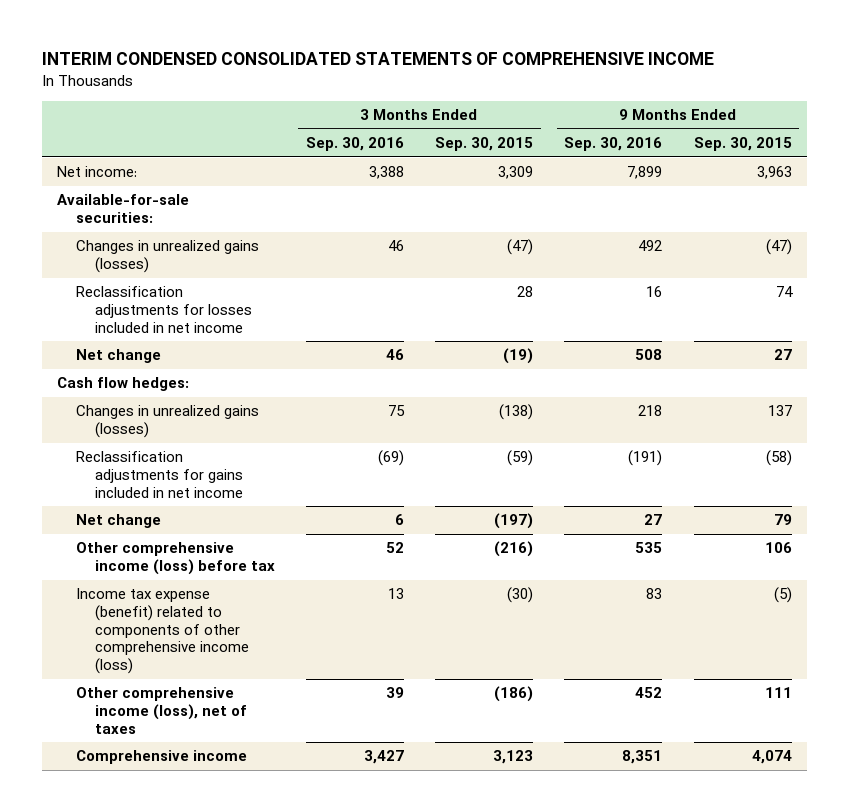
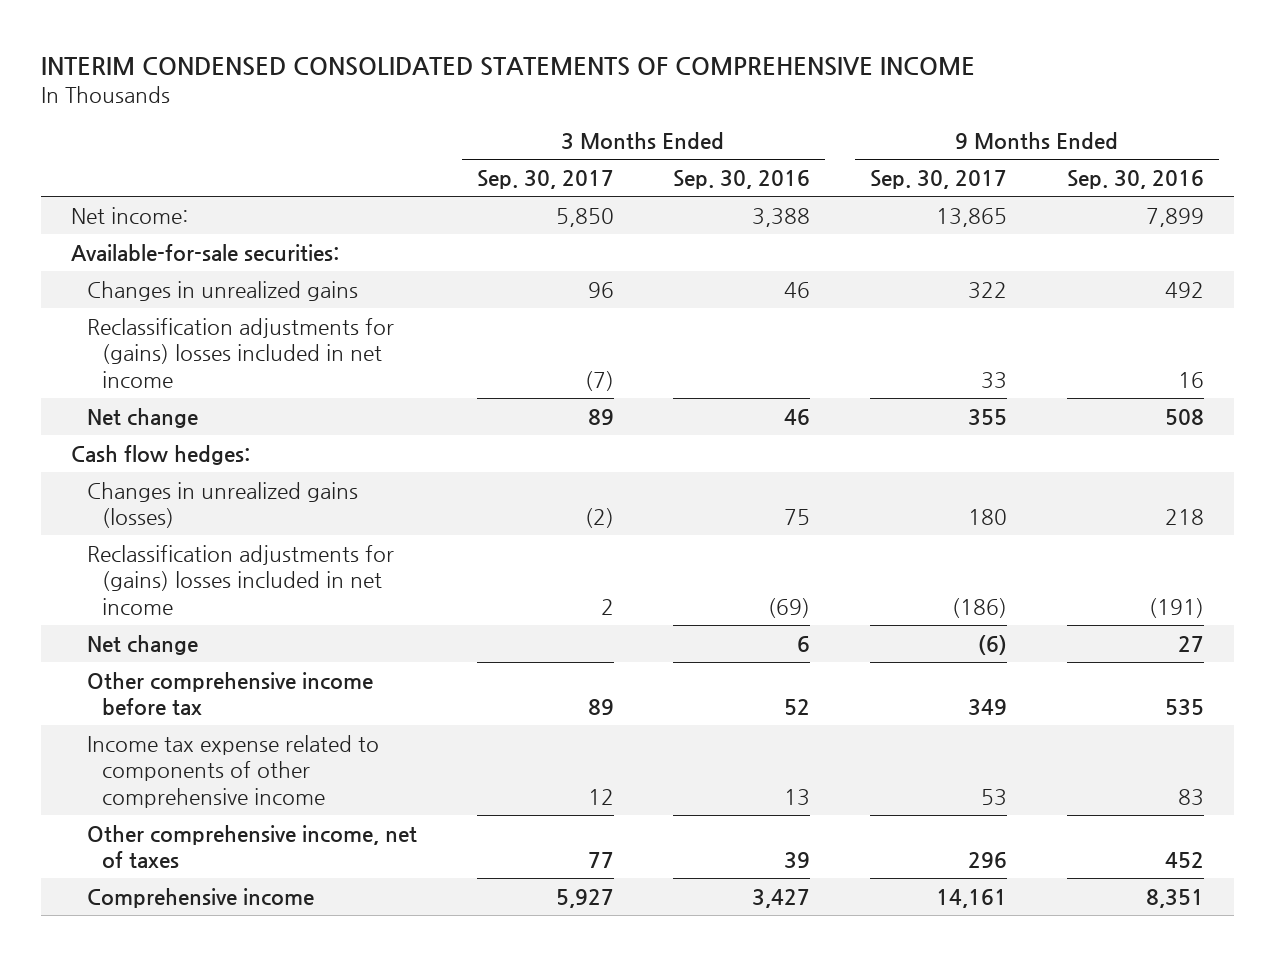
[435,137,534,152] Sep. 30, 2015 -> none
[693,137,792,152] Sep. 30, 2015 -> none
none -> [476,170,614,190] Sep. 30, 2017
none -> [870,170,1008,190] Sep. 30, 2017
[76,240,260,274] Changes in unrealized gains (losses) -> [86,280,358,301] Changes in unrealized gains
[76,286,252,333] Reclassification adjustments for losses included in net income -> [86,317,394,388] Reclassification adjustments for (gains) losses included in net income
[76,451,243,498] Reclassification adjustments for gains included in net income -> [86,544,394,615] Reclassification adjustments for (gains) losses included in net income
[76,542,275,576] Other comprehensive income (loss) before tax -> [86,671,373,716] Other comprehensive income before tax
[76,588,249,675] Income tax expense (benefit) related to components of other comprehensive income (loss) -> [86,734,379,808] Income tax expense related to components of other comprehensive income
[76,687,247,734] Other comprehensive income (loss), net of taxes -> [86,824,417,869] Other comprehensive income, net of taxes

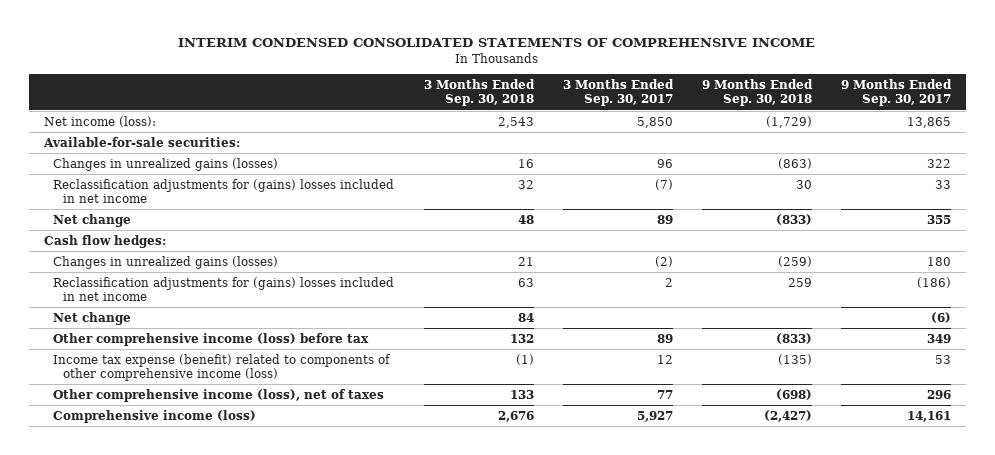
[673,170,811,190] Sep. 30, 2016 -> none
[1066,170,1204,190] Sep. 30, 2016 -> none
none -> [423,78,535,107] 3 Months Ended Sep. 30, 2018
none -> [701,78,813,107] 9 Months Ended Sep. 30, 2018
[71,206,189,224] Net income: -> [43,115,156,127] Net income (loss):
[86,280,358,301] Changes in unrealized gains -> [53,157,279,171] Changes in unrealized gains (losses)
[86,671,373,716] Other comprehensive income before tax -> [53,332,370,346] Other comprehensive income (loss) before tax
[86,734,379,808] Income tax expense related to components of other comprehensive income -> [53,353,392,382] Income tax expense (benefit) related to components of other comprehensive income (loss)
[86,824,417,869] Other comprehensive income, net of taxes -> [53,388,385,402] Other comprehensive income (loss), net of taxes
[86,887,314,908] Comprehensive income -> [53,409,257,423] Comprehensive income (loss)

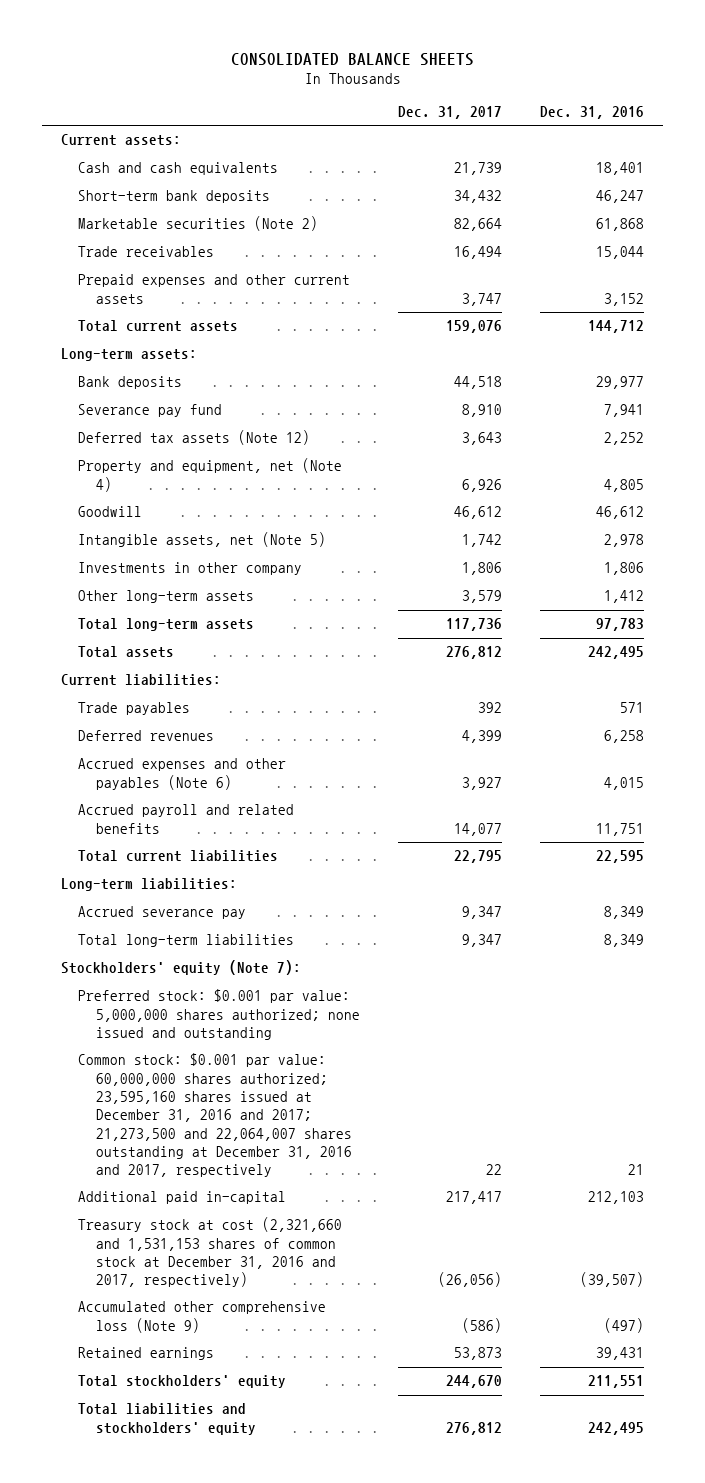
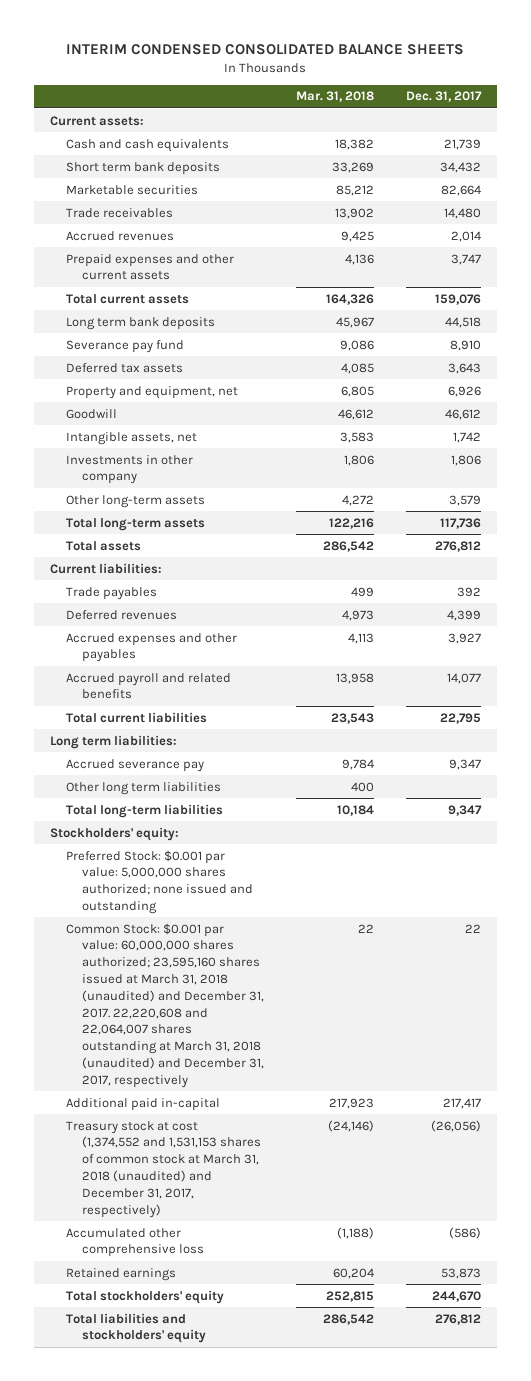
[230,52,474,66] CONSOLIDATED BALANCE SHEETS -> [66,44,465,56] INTERIM CONDENSED CONSOLIDATED BALANCE SHEETS
[540,106,645,120] Dec. 31, 2016 -> none
none -> [296,91,375,103] Mar. 31, 2018
[78,190,271,204] Short-term bank deposits -> [66,161,221,175] Short term bank deposits
[78,216,319,232] Marketable securities (Note 2) -> [66,184,199,195] Marketable securities
[454,246,503,260] 16,494 -> [444,207,482,219] 14,480
none -> [66,230,175,241] Accrued revenues
[60,348,197,362] Long-term assets: -> none
[78,376,183,390] Bank deposits -> [66,316,216,330] Long term bank deposits
[78,430,311,446] Deferred tax assets (Note 12) -> [66,362,184,373] Deferred tax assets
[78,458,343,492] Property and equipment, net (Note 4) -> [66,385,239,399] Property and equipment, net
[78,532,327,548] Intangible assets, net (Note 5) -> [66,431,198,445] Intangible assets, net
[78,758,287,790] Accrued expenses and other payables (Note 6) -> [66,632,238,663] Accrued expenses and other payables
[60,878,237,892] Long-term liabilities: -> [49,734,177,749] Long term liabilities:
none -> [66,781,222,795] Other long term liabilities
[60,960,301,976] Stockholders' equity (Note 7): -> [49,826,179,841] Stockholders' equity:
[78,989,361,1040] Preferred stock: $0.001 par value: 5,000,000 shares authorized; none issued and outstanding -> [66,849,254,914] Preferred Stock: $0.001 par value: 5,000,000 shares authorized; none issued and outstanding
[78,1053,353,1178] Common stock: $0.001 par value: 60,000,000 shares authorized; 23,595,160 shares issued at December 31, 2016 and 2017; 21,273,500 and 22,064,007 shares outstanding at December 31, 2016 and 2017, respectively -> [66,922,265,1088] Common Stock: $0.001 par value: 60,000,000 shares authorized; 23,595,160 shares issued at March 31, 2018 (unaudited) and December 31, 2017. 22,220,608 and 22,064,007 shares outstanding at March 31, 2018 (unaudited) and December 31, 2017, respectively
[78,1217,343,1288] Treasury stock at cost (2,321,660 and 1,531,153 shares of common stock at December 31, 2016 and 2017, respectively) -> [66,1120,262,1218] Treasury stock at cost (1,374,552 and 1,531,153 shares of common stock at March 31, 2018 (unaudited) and December 31, 2017, respectively)
[78,1301,327,1333] Accumulated other comprehensive loss (Note 9) -> [66,1227,205,1258] Accumulated other comprehensive loss

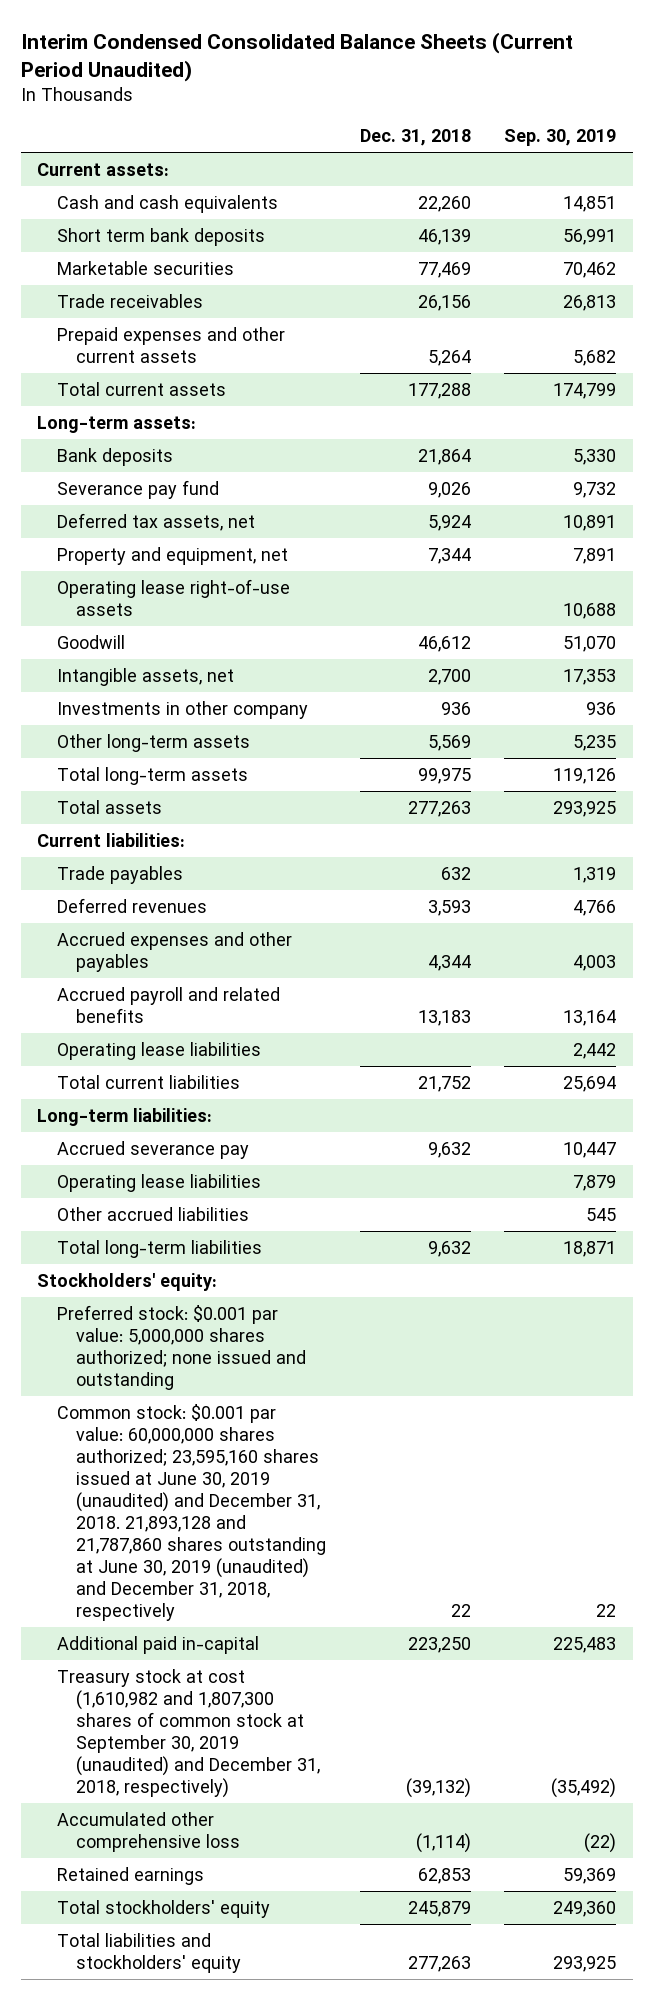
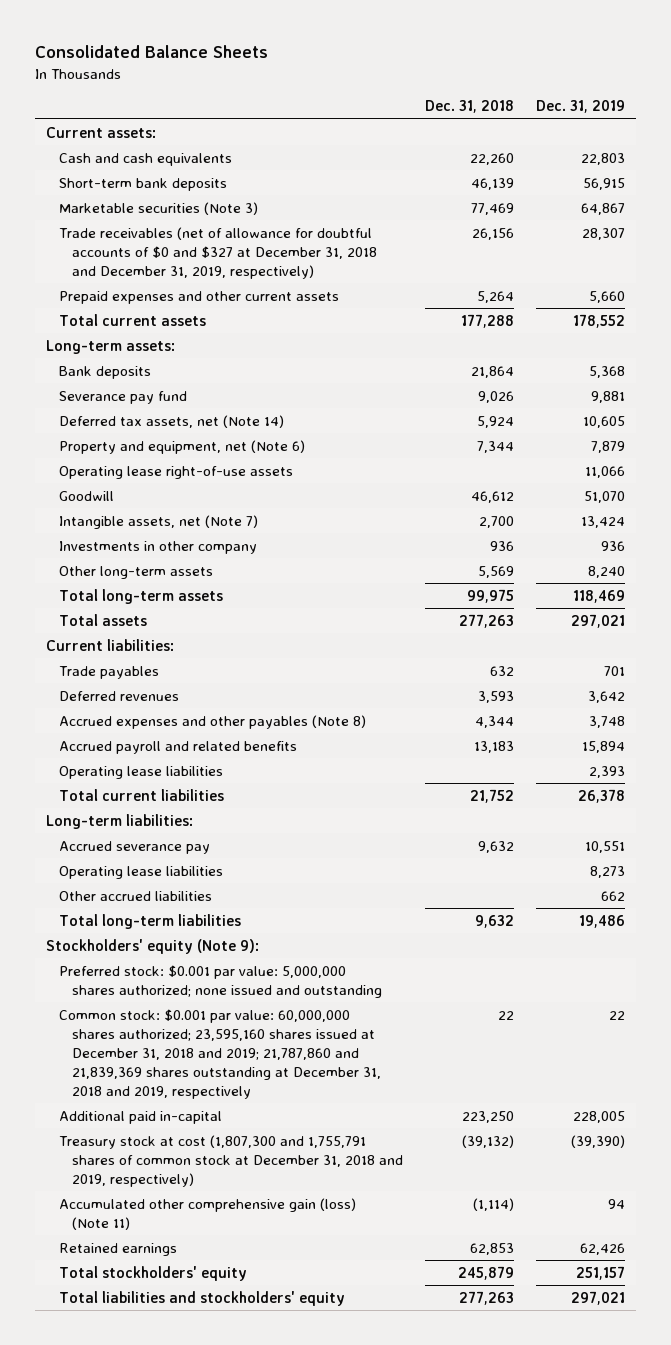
[20,31,573,82] Interim Condensed Consolidated Balance Sheets (Current Period Unaudited) -> [34,45,268,59] Consolidated Balance Sheets
[504,129,617,147] Sep. 30, 2019 -> none
none -> [536,100,626,114] Dec. 31, 2019
[56,227,265,246] Short term bank deposits -> [59,177,228,191] Short-term bank deposits
[56,260,234,275] Marketable securities -> [59,201,259,215] Marketable securities (Note 3)
[56,293,203,308] Trade receivables -> [59,226,378,279] Trade receivables (net of allowance for doubtful accounts of $0 and $327 at December 31, 2018 and December 31, 2019, respectively)
[56,512,255,531] Deferred tax assets, net -> [59,414,285,428] Deferred tax assets, net (Note 14)
[56,546,288,565] Property and equipment, net -> [59,439,306,454] Property and equipment, net (Note 6)
[56,667,234,686] Intangible assets, net -> [59,514,259,529] Intangible assets, net (Note 7)
[56,931,292,972] Accrued expenses and other payables -> [59,714,367,729] Accrued expenses and other payables (Note 8)
[37,1272,218,1291] Stockholders' equity: -> [45,938,259,954] Stockholders' equity (Note 9):
[56,1403,327,1621] Common stock: $0.001 par value: 60,000,000 shares authorized; 23,595,160 shares issued at June 30, 2019 (unaudited) and December 31, 2018. 21,893,128 and 21,787,860 shares outstanding at June 30, 2019 (unaudited) and December 31, 2018, respectively -> [59,1008,382,1099] Common stock: $0.001 par value: 60,000,000 shares authorized; 23,595,160 shares issued at December 31, 2018 and 2019; 21,787,860 and 21,839,369 shares outstanding at December 31, 2018 and 2019, respectively
[56,1668,321,1798] Treasury stock at cost (1,610,982 and 1,807,300 shares of common stock at September 30, 2019 (unaudited) and December 31, 2018, respectively) -> [59,1134,404,1187] Treasury stock at cost (1,807,300 and 1,755,791 shares of common stock at December 31, 2018 and 2019, respectively)
[56,1811,241,1852] Accumulated other comprehensive loss -> [59,1197,357,1230] Accumulated other comprehensive gain (loss) (Note 11)

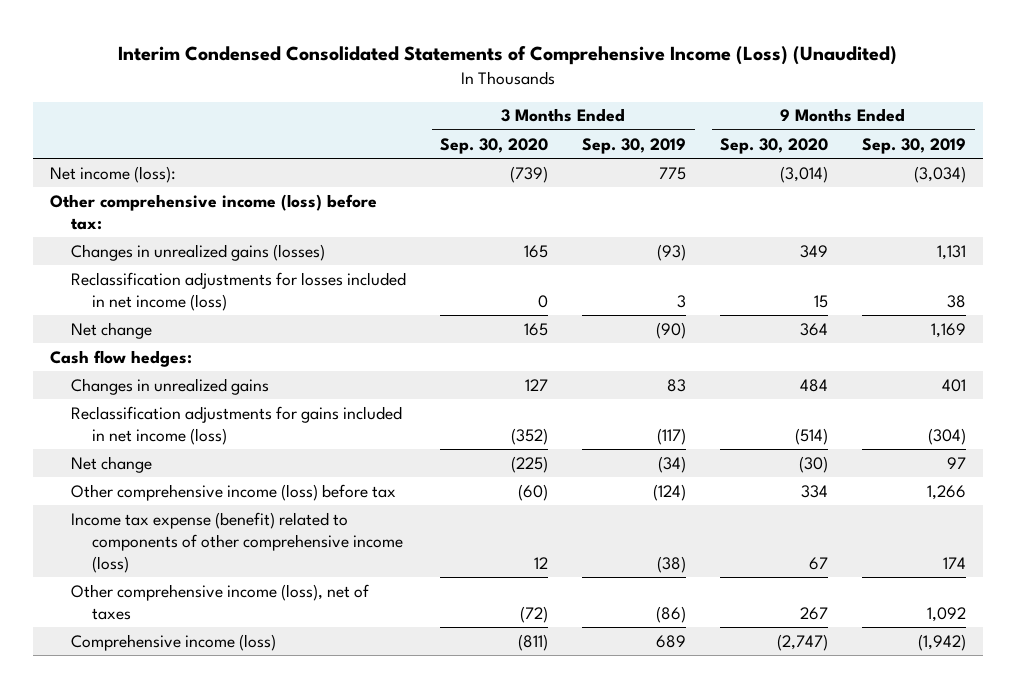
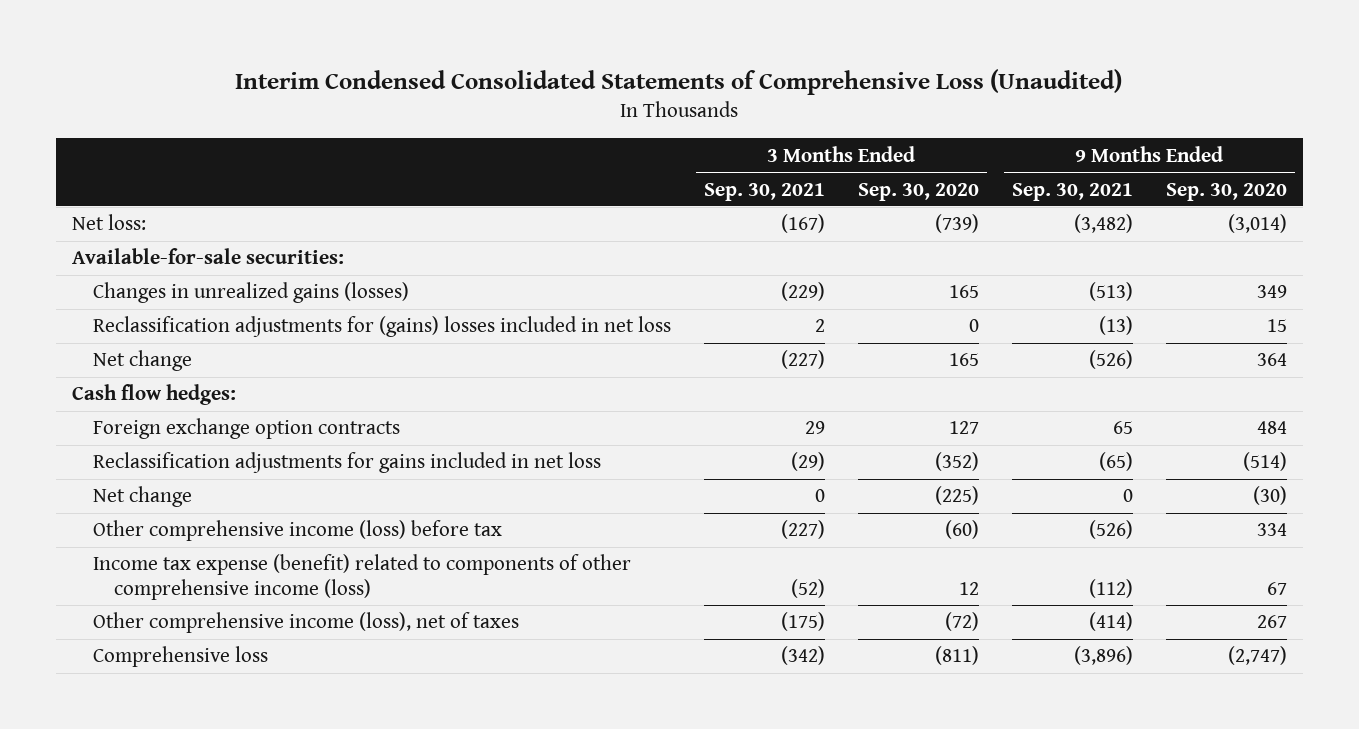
[118,46,898,66] Interim Condensed Consolidated Statements of Comprehensive Income (Loss) (Unaudited) -> [235,68,1123,95] Interim Condensed Consolidated Statements of Comprehensive Loss (Unaudited)
[582,137,687,154] Sep. 30, 2019 -> none
[862,137,967,154] Sep. 30, 2019 -> none
none -> [703,182,825,201] Sep. 30, 2021
none -> [1011,182,1133,201] Sep. 30, 2021
[50,165,177,183] Net income (loss): -> [72,214,147,231] Net loss:
[50,193,378,230] Other comprehensive income (loss) before tax: -> [72,248,345,265] Available-for-sale securities:
[71,271,407,311] Reclassification adjustments for losses included in net income (loss) -> [93,316,672,338] Reclassification adjustments for (gains) losses included in net loss
[71,377,270,395] Changes in unrealized gains -> [93,418,401,440] Foreign exchange option contracts
[71,405,403,445] Reclassification adjustments for gains included in net income (loss) -> [93,452,602,474] Reclassification adjustments for gains included in net loss
[71,633,277,651] Comprehensive income (loss) -> [93,646,269,668] Comprehensive loss

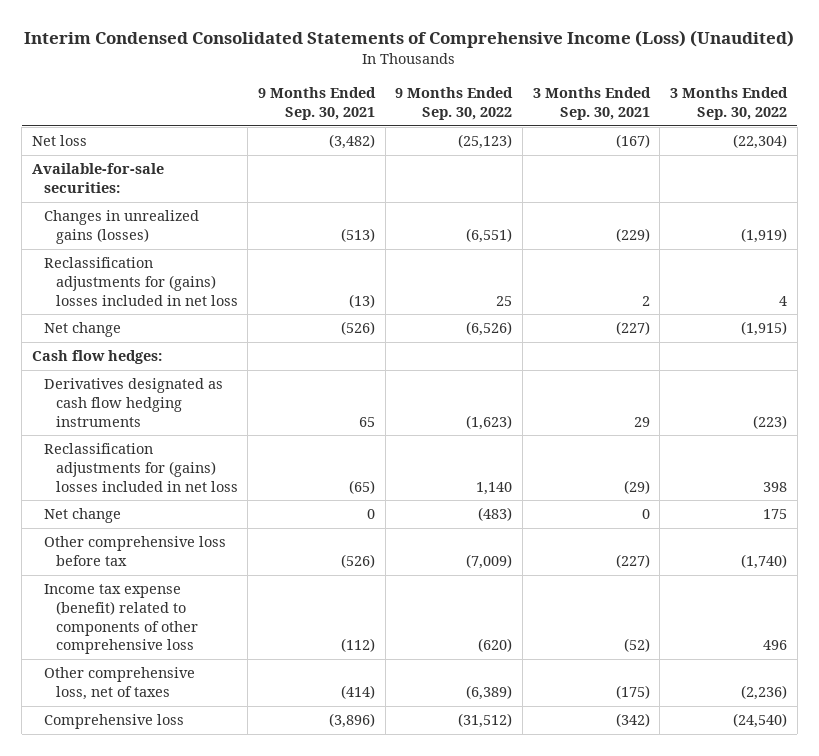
[235,68,1123,95] Interim Condensed Consolidated Statements of Comprehensive Loss (Unaudited) -> [24,30,795,49] Interim Condensed Consolidated Statements of Comprehensive Income (Loss) (Unaudited)
[857,182,979,201] Sep. 30, 2020 -> none
[1165,182,1287,201] Sep. 30, 2020 -> none
none -> [395,87,514,120] 9 Months Ended Sep. 30, 2022
none -> [669,87,788,120] 3 Months Ended Sep. 30, 2022
[72,214,147,231] Net loss: -> [31,135,87,147] Net loss
[93,418,401,440] Foreign exchange option contracts -> [43,378,223,427] Derivatives designated as cash flow hedging instruments
[93,452,602,474] Reclassification adjustments for gains included in net loss -> [43,443,238,492] Reclassification adjustments for (gains) losses included in net loss
[93,520,503,542] Other comprehensive income (loss) before tax -> [43,536,226,567] Other comprehensive loss before tax
[93,554,632,601] Income tax expense (benefit) related to components of other comprehensive income (loss) -> [43,584,198,655] Income tax expense (benefit) related to components of other comprehensive loss
[93,612,520,634] Other comprehensive income (loss), net of taxes -> [43,667,195,701] Other comprehensive loss, net of taxes

